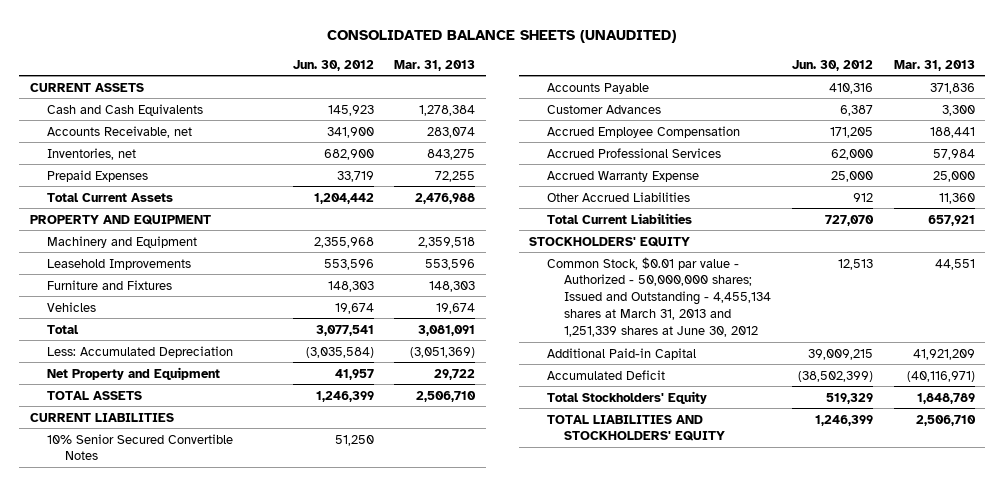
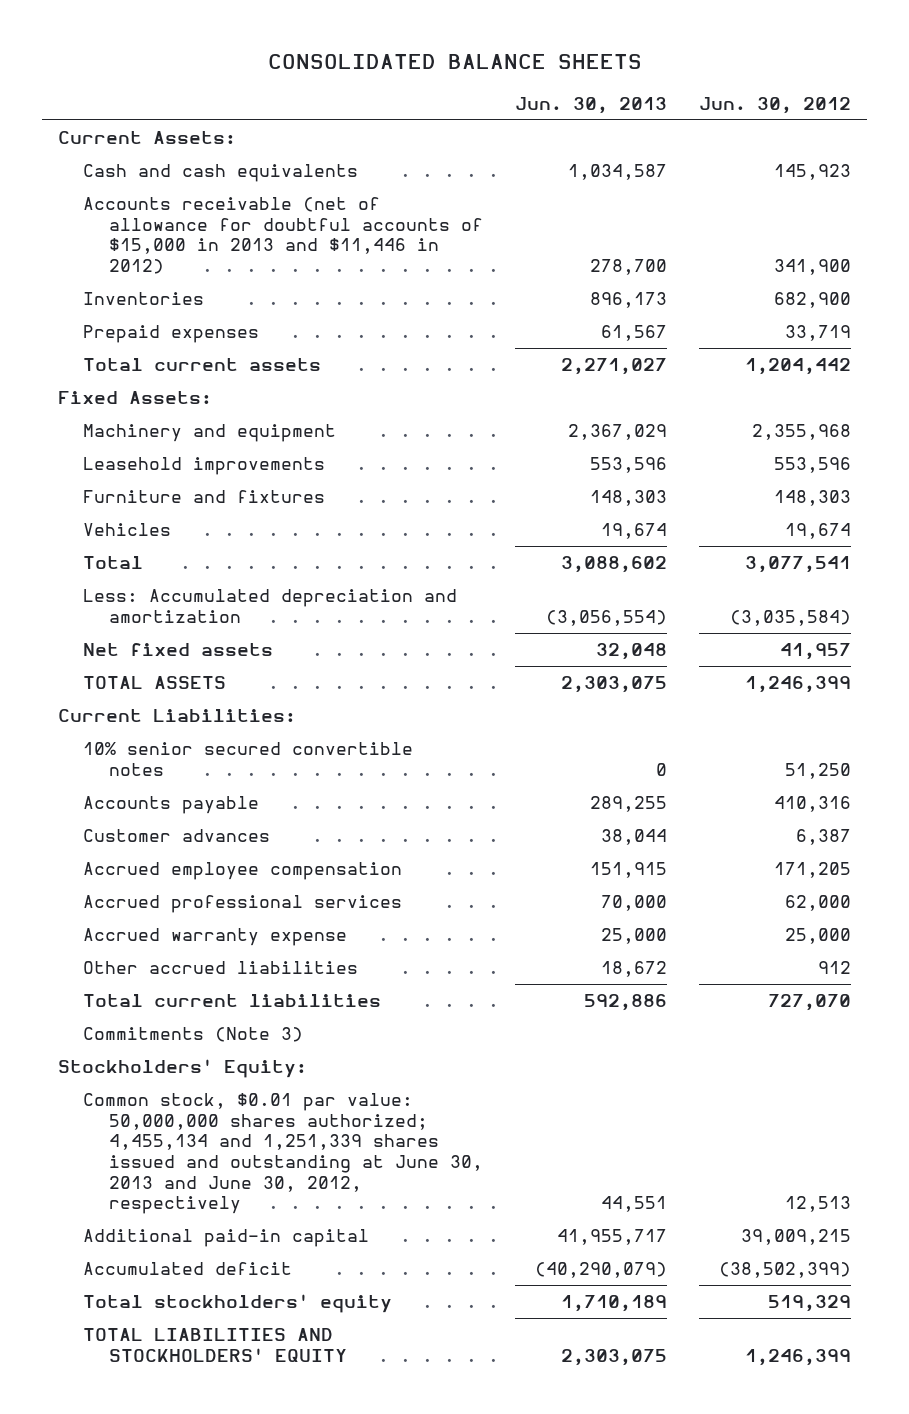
[327,29,677,43] CONSOLIDATED BALANCE SHEETS (UNAUDITED) -> [267,54,642,70] CONSOLIDATED BALANCE SHEETS
[394,59,476,71] Mar. 31, 2013 -> none
none -> [514,96,667,114] Jun. 30, 2013
[29,82,144,92] CURRENT ASSETS -> [58,131,237,145] Current Assets:
[47,103,204,116] Cash and Cash Equivalents -> [83,164,359,183] Cash and cash equivalents
[47,125,193,138] Accounts Receivable, net -> [83,197,483,274] Accounts receivable (net of allowance for doubtful accounts of $15,000 in 2013 and $11,446 in 2012)
[47,147,137,160] Inventories, net -> [83,292,205,306] Inventories
[47,169,149,182] Prepaid Expenses -> [83,325,260,344] Prepaid expenses
[47,192,174,202] Total Current Assets -> [83,358,322,372] Total current assets
[29,214,211,225] PROPERTY AND EQUIPMENT -> [58,391,213,405] Fixed Assets:
[47,235,198,248] Machinery and Equipment -> [83,424,337,443] Machinery and equipment
[47,258,192,270] Leasehold Improvements -> [83,457,326,476] Leasehold improvements
[47,279,173,290] Furniture and Fixtures -> [83,490,326,504] Furniture and fixtures
[47,345,234,358] Less: Accumulated Depreciation -> [83,589,458,623] Less: Accumulated depreciation and amortization
[47,366,221,380] Net Property and Equipment -> [83,643,274,657] Net fixed assets
[29,412,174,422] CURRENT LIABILITIES -> [58,709,297,723] Current Liabilities:
[47,433,234,461] 10% Senior Secured Convertible Notes -> [83,742,414,776] 10% senior secured convertible notes
[546,82,649,94] Accounts Payable -> [83,796,260,815] Accounts payable
[546,104,661,114] Customer Advances -> [83,829,271,843] Customer advances
[546,125,740,138] Accrued Employee Compensation -> [83,862,403,881] Accrued employee compensation
[546,147,721,158] Accrued Professional Services -> [83,895,403,914] Accrued professional services
[546,170,699,182] Accrued Warranty Expense -> [83,928,348,947] Accrued warranty expense
[546,191,690,202] Other Accrued Liabilities -> [83,961,359,975] Other accrued liabilities
[546,212,692,224] Total Current Liabilities -> [83,994,382,1008] Total current liabilities
none -> [83,1027,304,1043] Commitments (Note 3)
[529,236,691,247] STOCKHOLDERS' EQUITY -> [58,1059,308,1079] Stockholders' Equity:
[546,256,772,338] Common Stock, $0.01 par value - Authorized - 50,000,000 shares; Issued and Outstanding - 4,455,134 shares at March 31, 2013 and 1,251,339 shares at June 30, 2012 -> [83,1093,483,1215] Common stock, $0.01 par value: 50,000,000 shares authorized; 4,455,134 and 1,251,339 shares issued and outstanding at June 30, 2013 and June 30, 2012, respectively
[546,347,696,360] Additional Paid-in Capital -> [83,1229,370,1248] Additional paid-in capital
[546,369,665,380] Accumulated Deficit -> [83,1262,293,1276] Accumulated deficit
[546,390,707,404] Total Stockholders' Equity -> [83,1294,393,1314] Total stockholders' equity

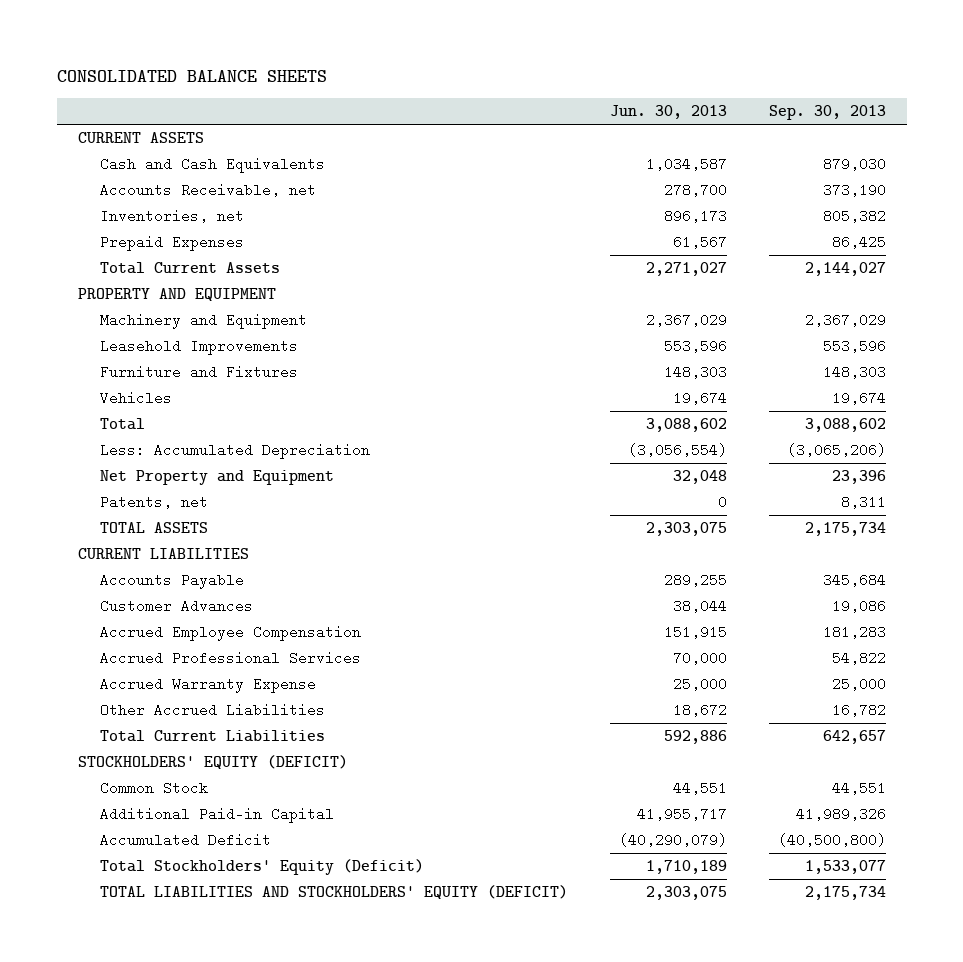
[698,96,851,114] Jun. 30, 2012 -> none
none -> [768,105,886,121] Sep. 30, 2013
[58,131,237,145] Current Assets: -> [77,131,204,143] CURRENT ASSETS
[83,164,359,183] Cash and cash equivalents -> [99,156,325,173] Cash and Cash Equivalents
[83,197,483,274] Accounts receivable (net of allowance for doubtful accounts of $15,000 in 2013 and $11,446 in 2012) -> [99,182,316,197] Accounts Receivable, net
[83,292,205,306] Inventories -> [99,208,244,223] Inventories, net
[83,325,260,344] Prepaid expenses -> [99,234,244,251] Prepaid Expenses
[83,358,322,372] Total current assets -> [99,261,280,274] Total Current Assets
[58,391,213,405] Fixed Assets: -> [77,287,276,301] PROPERTY AND EQUIPMENT
[83,424,337,443] Machinery and equipment -> [99,312,307,329] Machinery and Equipment
[83,457,326,476] Leasehold improvements -> [99,338,298,355] Leasehold Improvements
[83,490,326,504] Furniture and fixtures -> [99,364,298,379] Furniture and Fixtures
[83,589,458,623] Less: Accumulated depreciation and amortization -> [99,442,370,459] Less: Accumulated Depreciation
[83,643,274,657] Net fixed assets -> [99,469,334,485] Net Property and Equipment
none -> [99,494,208,509] Patents, net
[83,742,414,776] 10% senior secured convertible notes -> none
[83,1027,304,1043] Commitments (Note 3) -> none
[58,709,297,723] Current Liabilities: -> [77,547,249,559] CURRENT LIABILITIES
[83,796,260,815] Accounts payable -> [99,572,244,589] Accounts Payable
[83,829,271,843] Customer advances -> [99,598,253,613] Customer Advances
[83,862,403,881] Accrued employee compensation -> [99,624,361,641] Accrued Employee Compensation
[83,895,403,914] Accrued professional services -> [99,650,361,665] Accrued Professional Services
[83,928,348,947] Accrued warranty expense -> [99,676,316,693] Accrued Warranty Expense
[83,961,359,975] Other accrued liabilities -> [99,702,325,717] Other Accrued Liabilities
[83,994,382,1008] Total current liabilities -> [99,729,325,742] Total Current Liabilities
[58,1059,308,1079] Stockholders' Equity: -> [77,754,348,769] STOCKHOLDERS' EQUITY (DEFICIT)
[83,1093,483,1215] Common stock, $0.01 par value: 50,000,000 shares authorized; 4,455,134 and 1,251,339 shares issued and outstanding at June 30, 2013 and June 30, 2012, respectively -> [99,780,208,795] Common Stock
[83,1229,370,1248] Additional paid-in capital -> [99,806,334,823] Additional Paid-in Capital
[83,1262,293,1276] Accumulated deficit -> [99,832,271,847] Accumulated Deficit
[83,1294,393,1314] Total stockholders' equity -> [99,858,424,875] Total Stockholders' Equity (Deficit)
[83,1328,347,1362] TOTAL LIABILITIES AND STOCKHOLDERS' EQUITY -> [99,884,568,899] TOTAL LIABILITIES AND STOCKHOLDERS' EQUITY (DEFICIT)

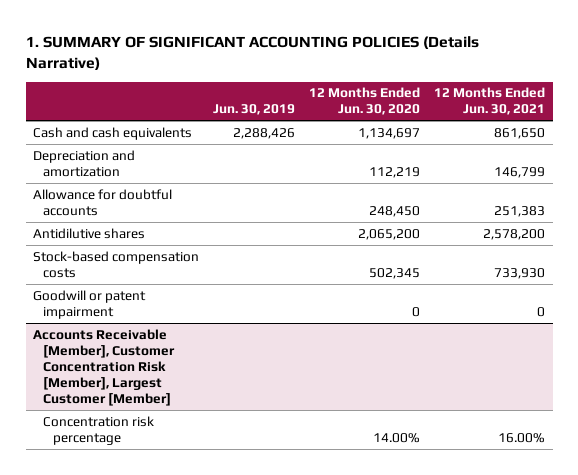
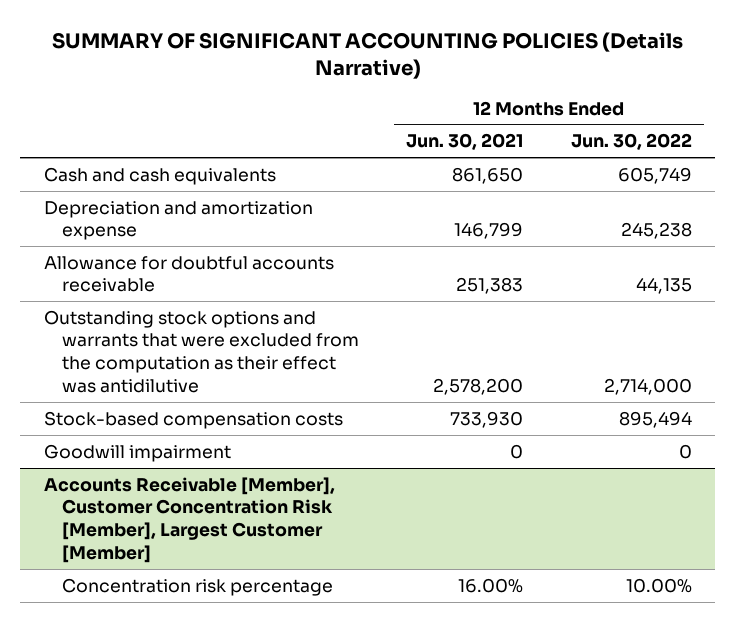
[25,35,479,70] 1. SUMMARY OF SIGNIFICANT ACCOUNTING POLICIES (Details Narrative) -> [51,31,683,79] SUMMARY OF SIGNIFICANT ACCOUNTING POLICIES (Details Narrative)
[212,104,295,116] Jun. 30, 2019 -> none
[309,87,421,116] 12 Months Ended Jun. 30, 2020 -> none
none -> [570,133,692,151] Jun. 30, 2022
[32,149,135,177] Depreciation and amortization -> [44,200,314,241] Depreciation and amortization expense
[32,188,172,216] Allowance for doubtful accounts -> [44,255,335,293] Allowance for doubtful accounts receivable
[32,227,145,239] Antidilutive shares -> [44,309,359,393] Outstanding stock options and warrants that were excluded from the computation as their effect was antidilutive
[32,289,146,319] Goodwill or patent impairment -> [44,443,232,462] Goodwill impairment

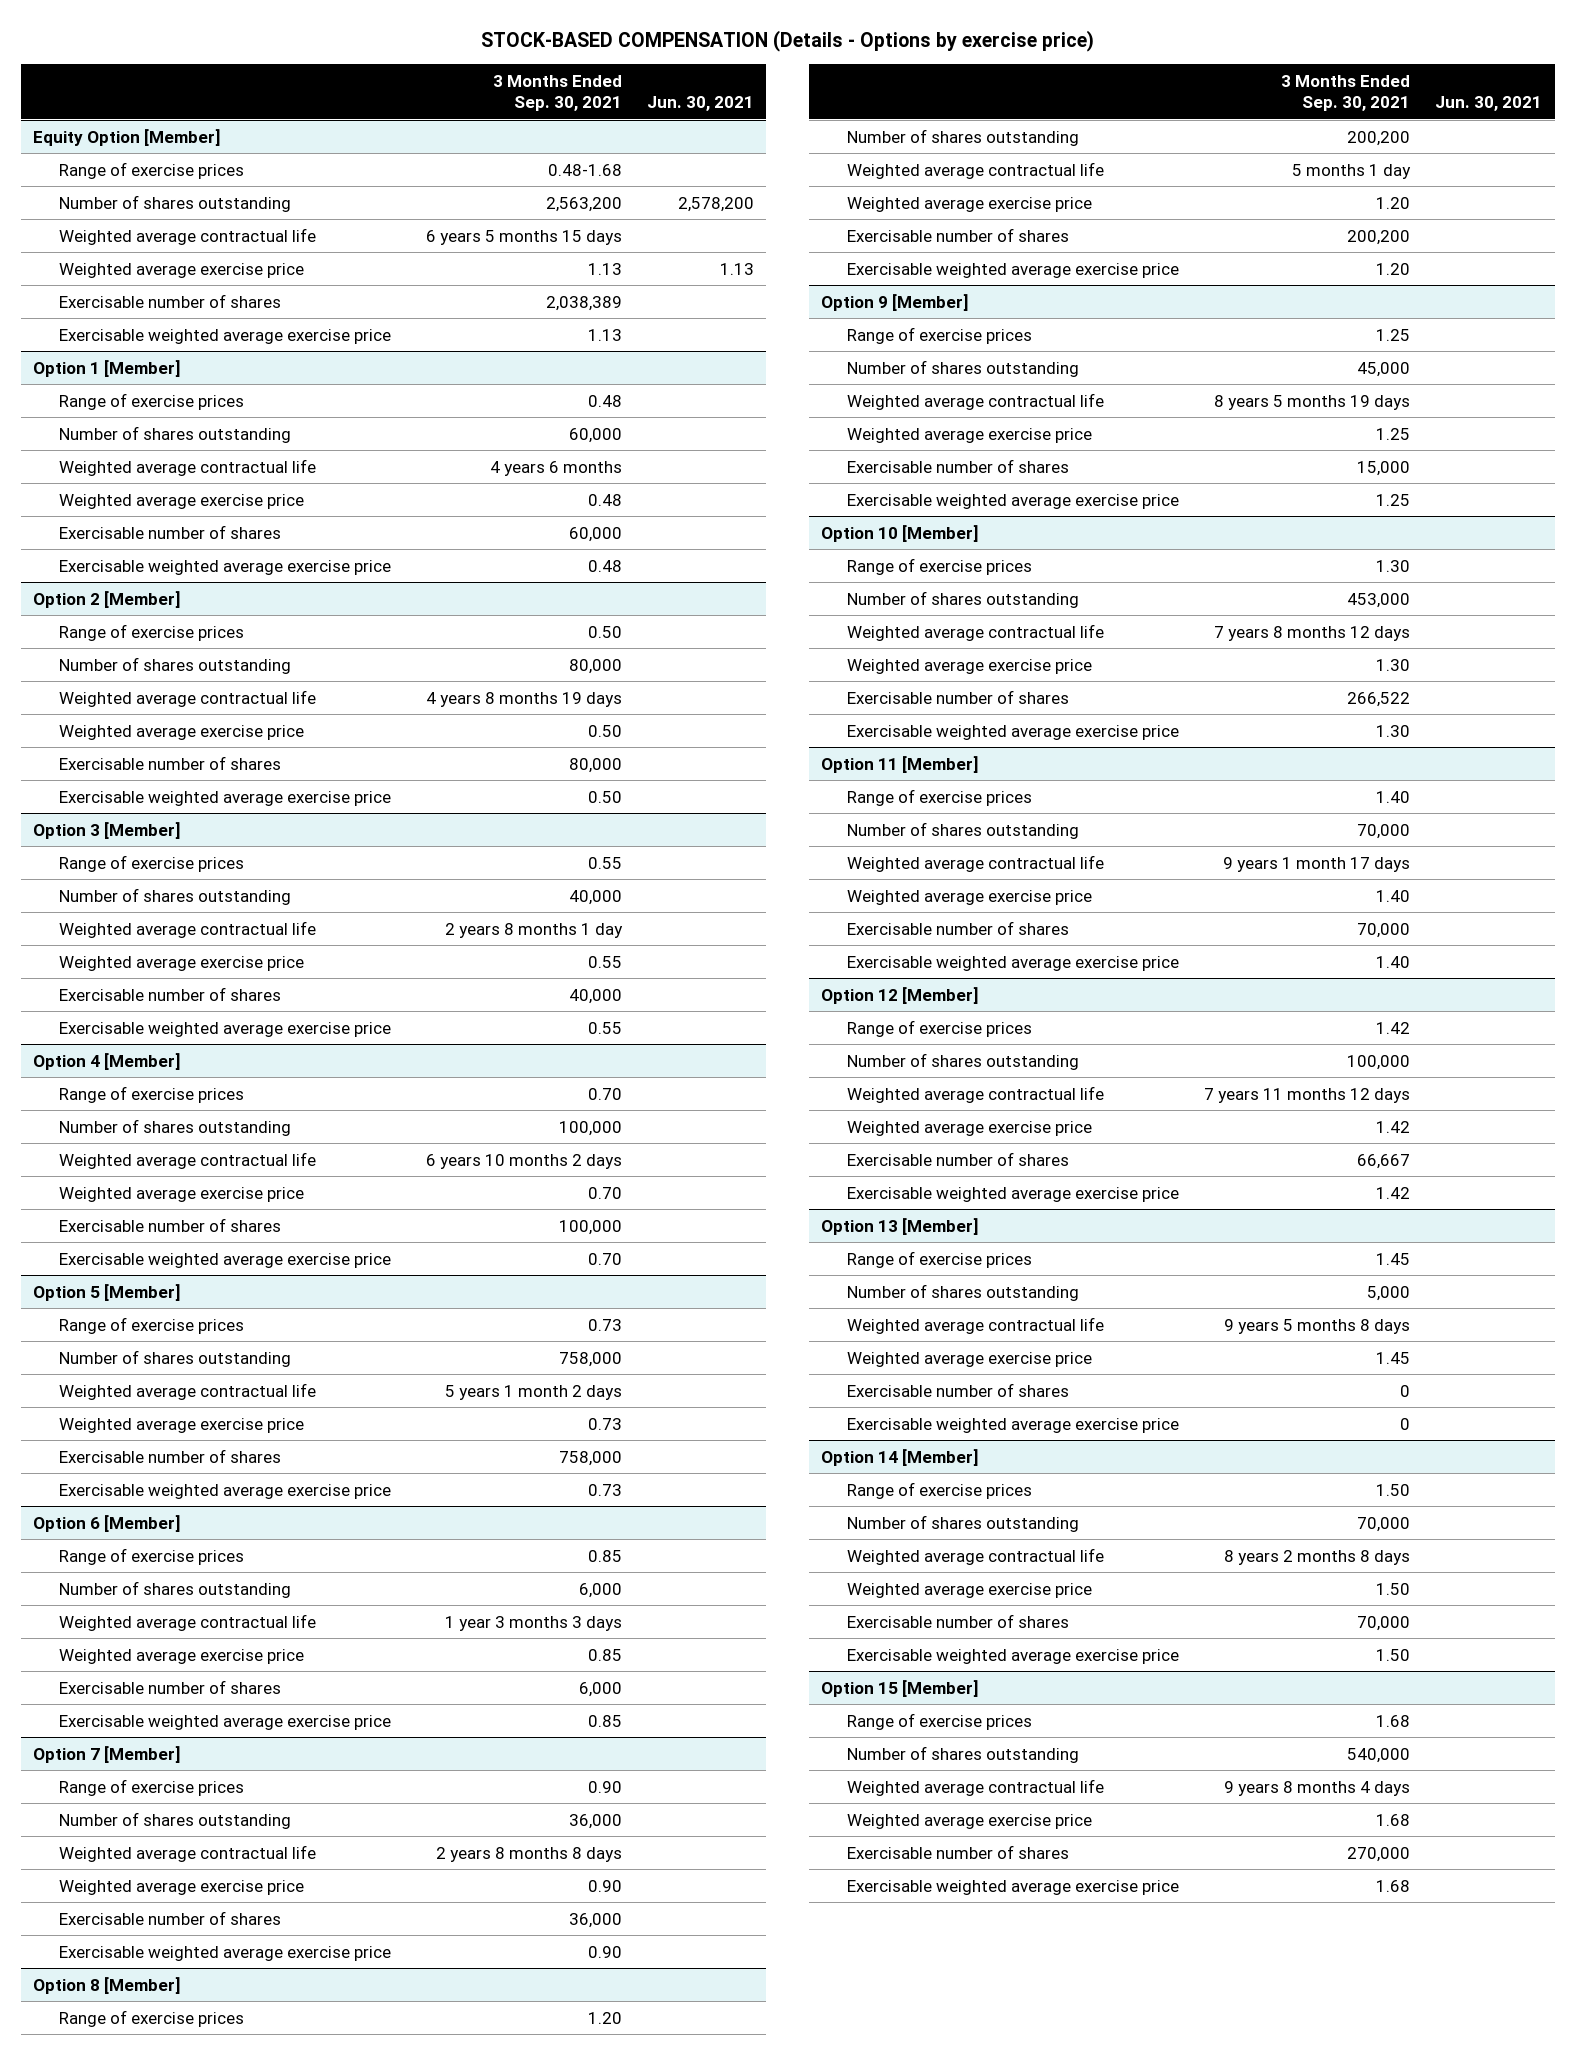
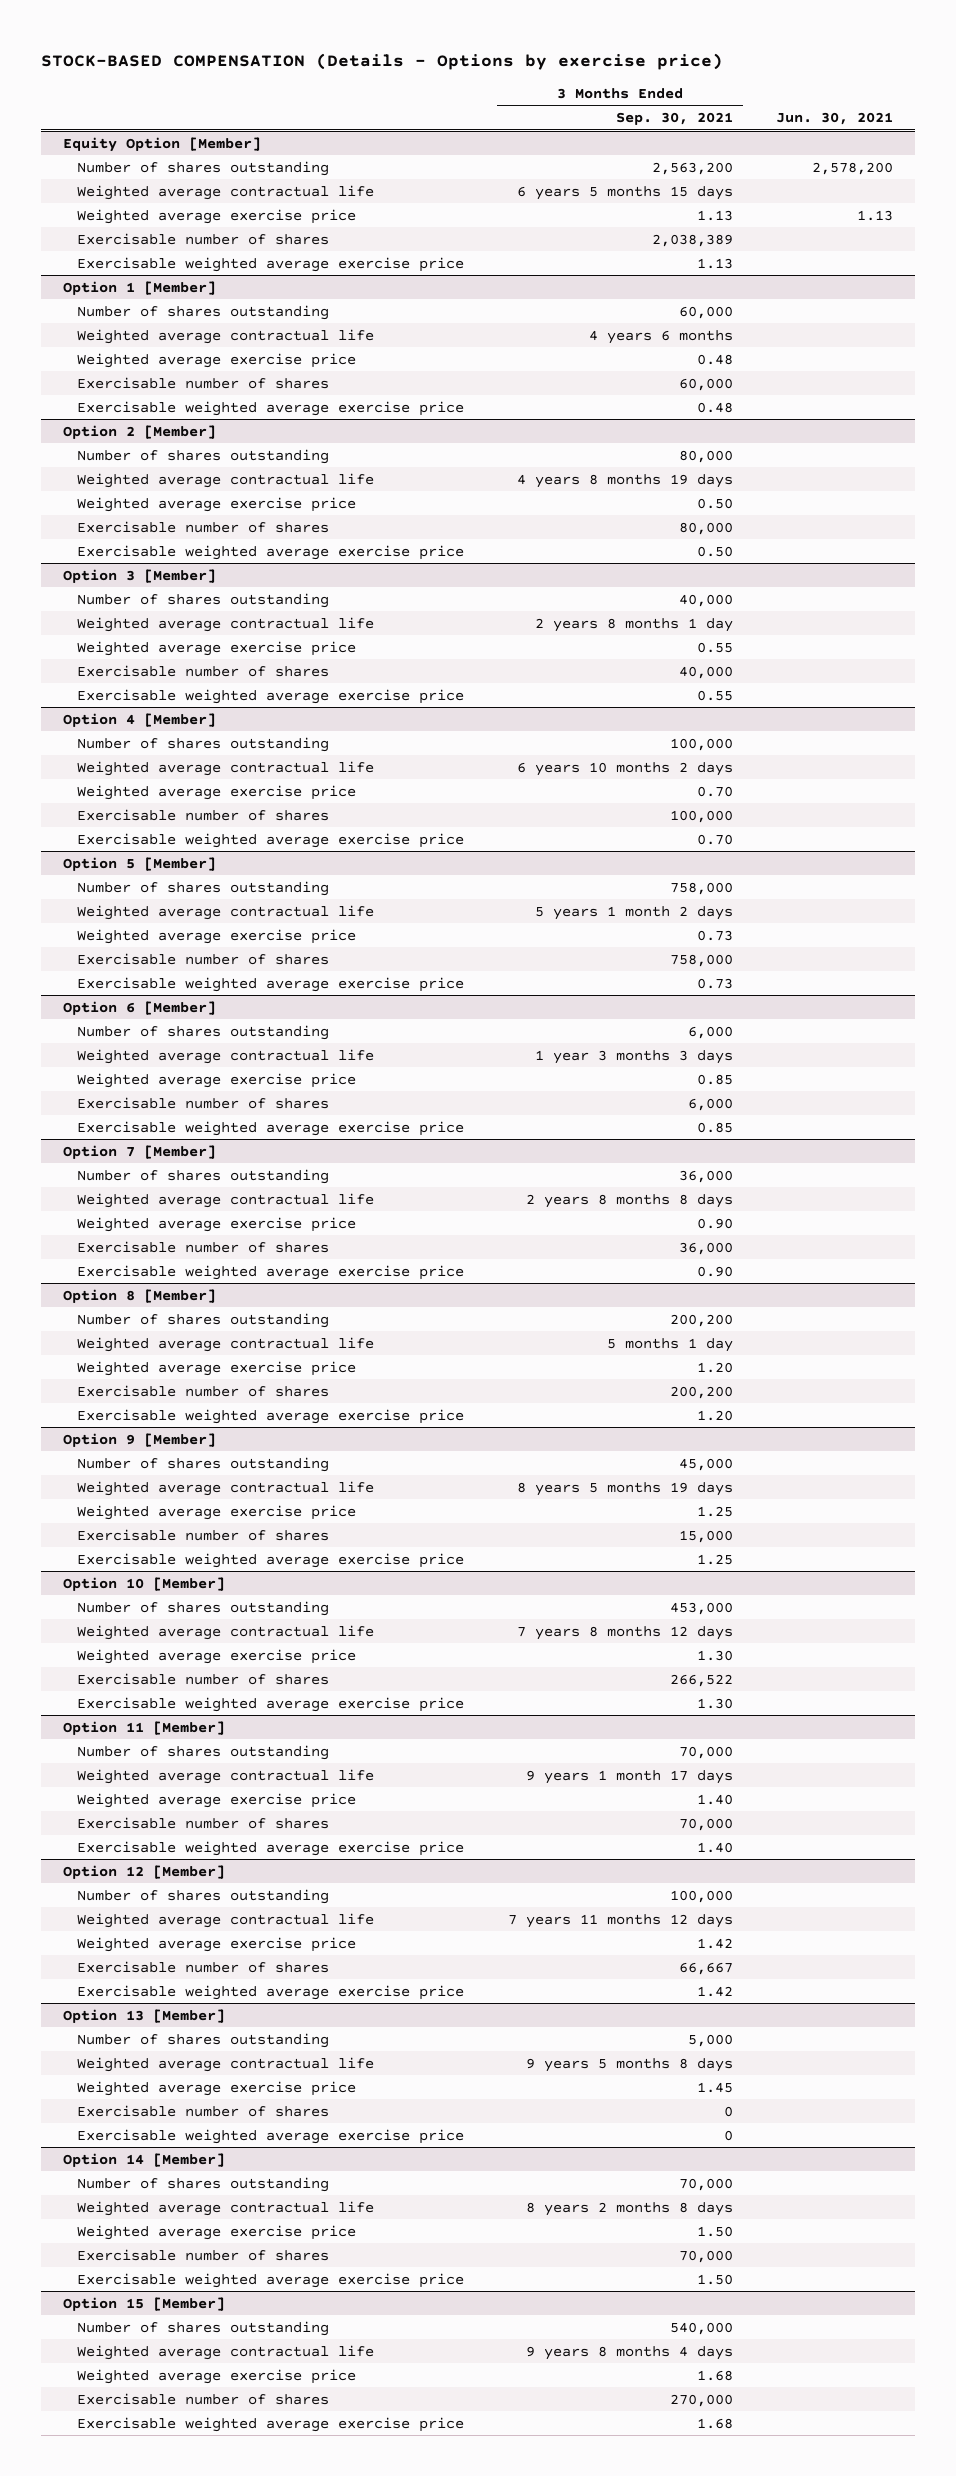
[58,161,244,179] Range of exercise prices -> none
[58,392,244,410] Range of exercise prices -> none
[58,623,244,641] Range of exercise prices -> none
[58,854,244,872] Range of exercise prices -> none
[58,1085,244,1103] Range of exercise prices -> none
[58,1316,244,1334] Range of exercise prices -> none
[58,1547,244,1565] Range of exercise prices -> none
[58,1778,244,1796] Range of exercise prices -> none
[58,2009,244,2027] Range of exercise prices -> none
[847,326,1033,344] Range of exercise prices -> none
[847,557,1033,575] Range of exercise prices -> none
[847,788,1033,806] Range of exercise prices -> none
[847,1019,1033,1037] Range of exercise prices -> none
[847,1250,1033,1268] Range of exercise prices -> none
[847,1481,1033,1499] Range of exercise prices -> none
[847,1712,1033,1730] Range of exercise prices -> none

